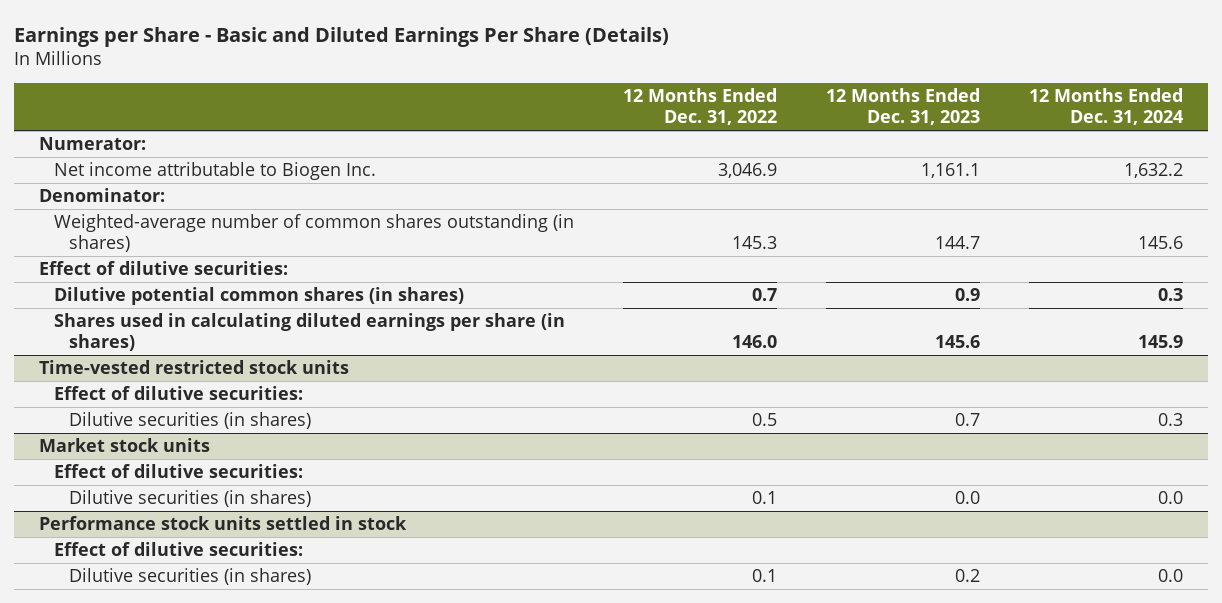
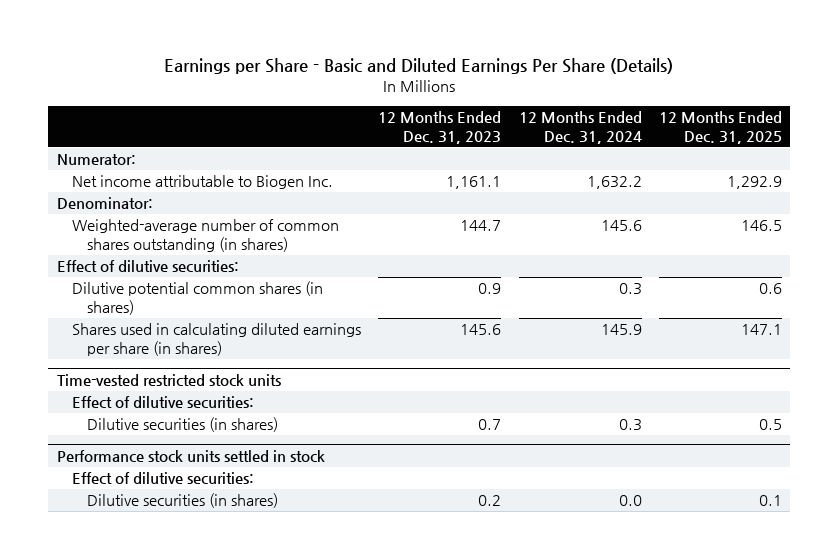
[623,88,778,126] 12 Months Ended Dec. 31, 2022 -> none
none -> [658,111,782,144] 12 Months Ended Dec. 31, 2025
[39,438,211,453] Market stock units -> none
[53,464,303,479] Effect of dilutive securities: -> none
[68,490,311,508] Dilutive securities (in shares) -> none

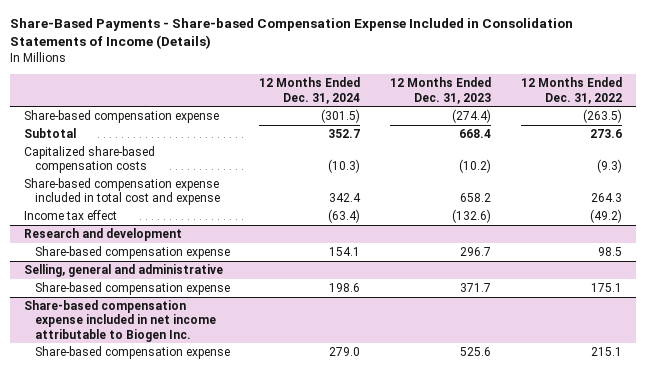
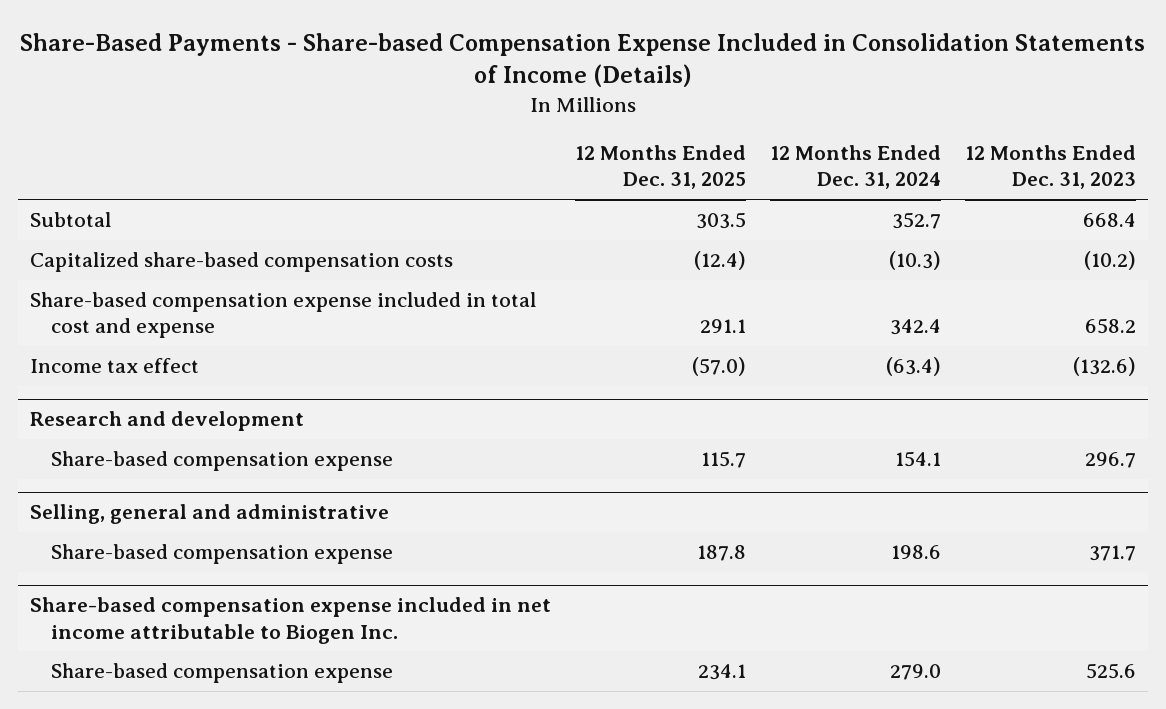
[520,77,622,104] 12 Months Ended Dec. 31, 2022 -> none
none -> [575,145,747,190] 12 Months Ended Dec. 31, 2025
[24,110,220,124] Share-based compensation expense -> none

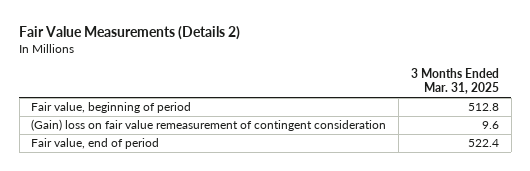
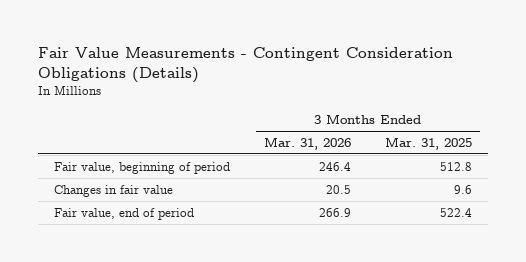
[19,26,241,41] Fair Value Measurements (Details 2) -> [37,46,453,83] Fair Value Measurements - Contingent Consideration Obligations (Details)
none -> [264,136,352,150] Mar. 31, 2026
[31,119,387,132] (Gain) loss on fair value remeasurement of contingent consideration -> [54,184,174,197] Changes in fair value

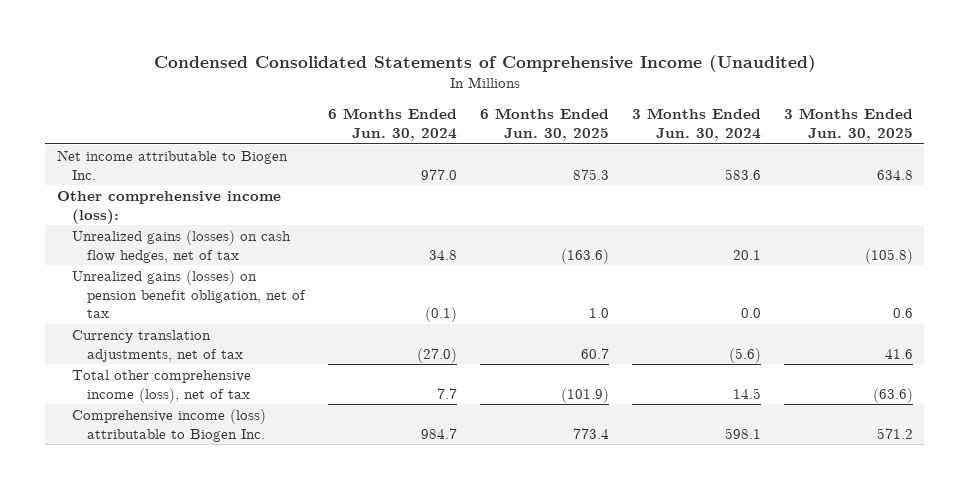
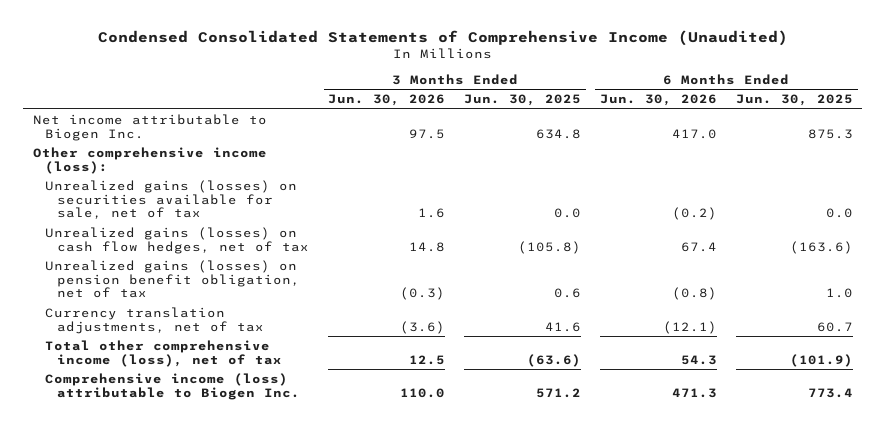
[328,108,458,141] 6 Months Ended Jun. 30, 2024 -> none
[631,108,761,141] 3 Months Ended Jun. 30, 2024 -> none
none -> [328,94,446,107] Jun. 30, 2026
none -> [599,94,717,107] Jun. 30, 2026
none -> [45,179,298,220] Unrealized gains (losses) on securities available for sale, net of tax

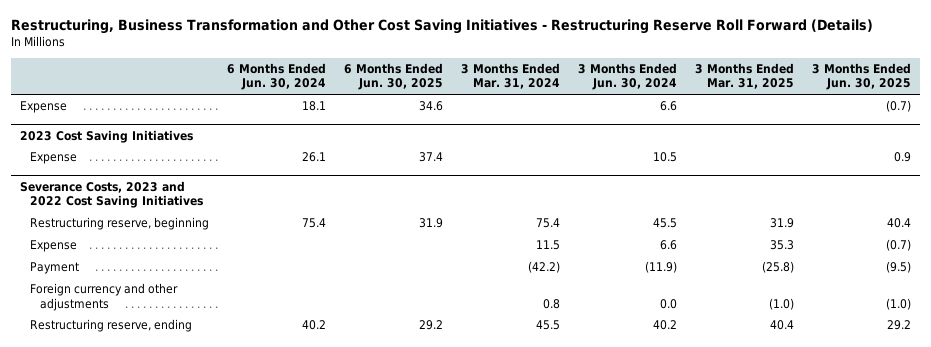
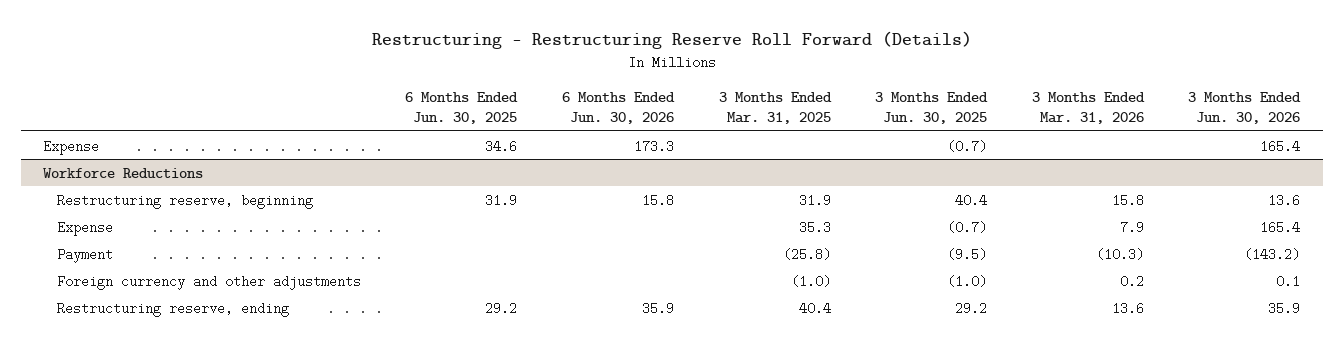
[10,18,873,34] Restructuring, Business Transformation and Other Cost Saving Initiatives - Restructuring Reserve Roll Forward (Details) -> [371,31,972,50] Restructuring - Restructuring Reserve Roll Forward (Details)
[226,63,326,91] 6 Months Ended Jun. 30, 2024 -> none
[461,63,561,90] 3 Months Ended Mar. 31, 2024 -> none
[578,63,678,91] 3 Months Ended Jun. 30, 2024 -> none
none -> [562,91,676,125] 6 Months Ended Jun. 30, 2026
none -> [1031,91,1145,125] 3 Months Ended Mar. 31, 2026
none -> [1188,91,1302,125] 3 Months Ended Jun. 30, 2026
[19,129,193,143] 2023 Cost Saving Initiatives -> none
[29,152,77,165] Expense -> none
[19,180,203,208] Severance Costs, 2023 and 2022 Cost Saving Initiatives -> none
none -> [42,167,203,178] Workforce Reductions

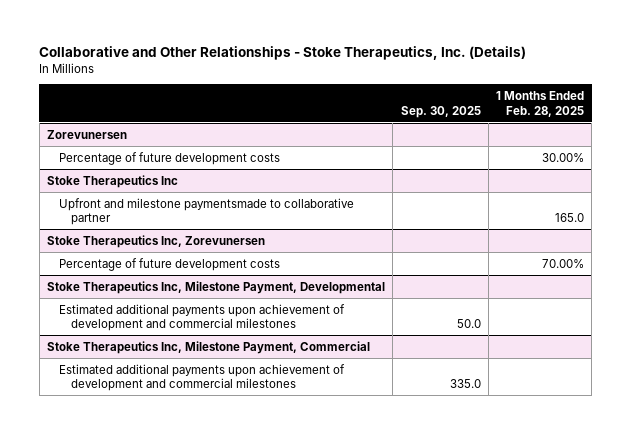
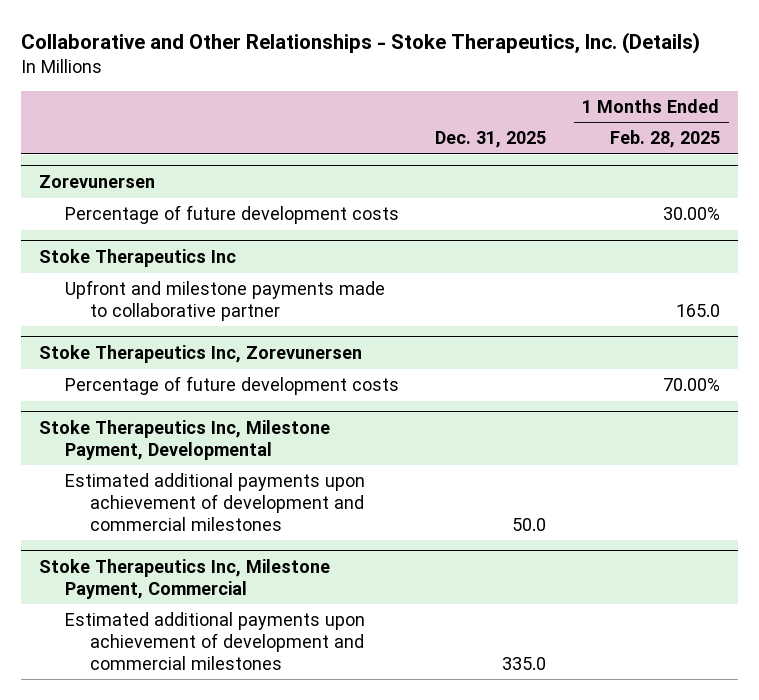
[400,105,481,118] Sep. 30, 2025 -> none
none -> [435,131,547,149] Dec. 31, 2025
[58,197,354,226] Upfront and milestone paymentsmade to collaborative partner -> [64,280,385,322] Upfront and milestone payments made to collaborative partner

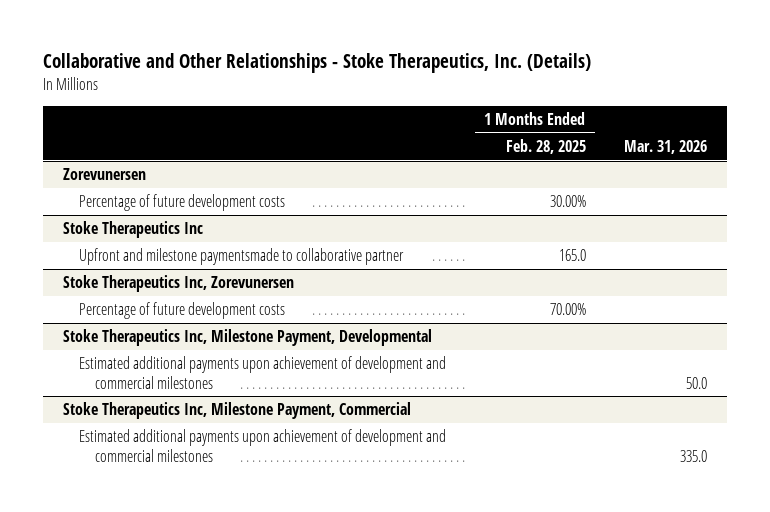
[435,131,547,149] Dec. 31, 2025 -> none
none -> [624,139,708,154] Mar. 31, 2026
[64,280,385,322] Upfront and milestone payments made to collaborative partner -> [78,248,404,266] Upfront and milestone paymentsmade to collaborative partner

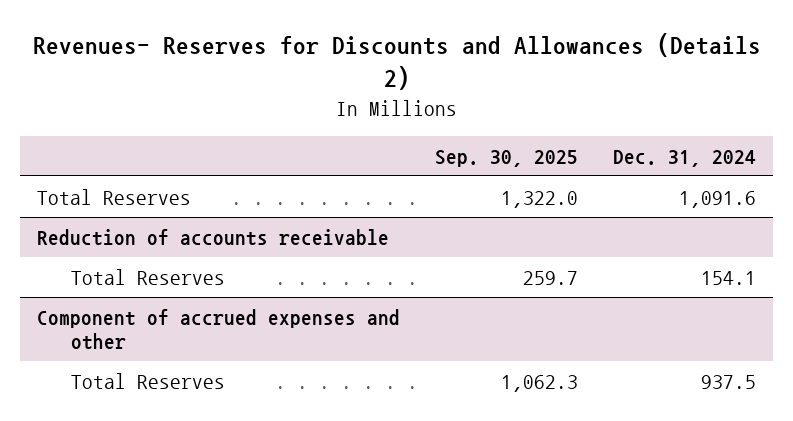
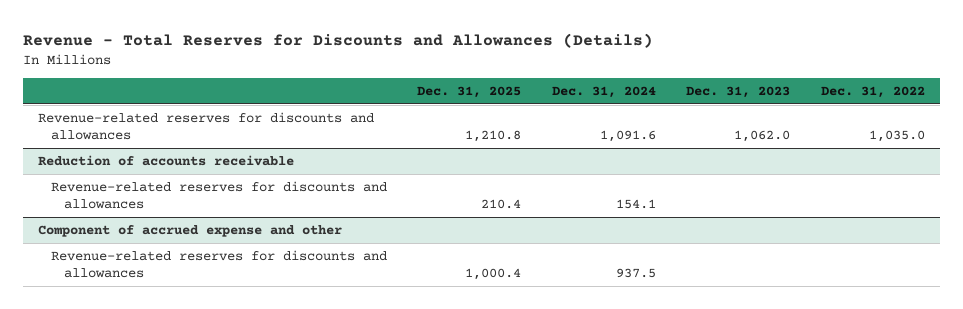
[32,33,761,90] Revenues- Reserves for Discounts and Allowances (Details 2) -> [22,32,653,48] Revenue - Total Reserves for Discounts and Allowances (Details)
[435,149,579,167] Sep. 30, 2025 -> none
none -> [417,86,522,99] Dec. 31, 2025
none -> [686,86,791,99] Dec. 31, 2023
none -> [820,86,925,99] Dec. 31, 2022
[37,188,192,205] Total Reserves -> [37,112,374,141] Revenue-related reserves for discounts and allowances
[71,268,226,285] Total Reserves -> [50,181,387,210] Revenue-related reserves for discounts and allowances
[37,308,401,351] Component of accrued expenses and other -> [37,225,342,238] Component of accrued expense and other
[71,372,226,389] Total Reserves -> [50,250,387,279] Revenue-related reserves for discounts and allowances

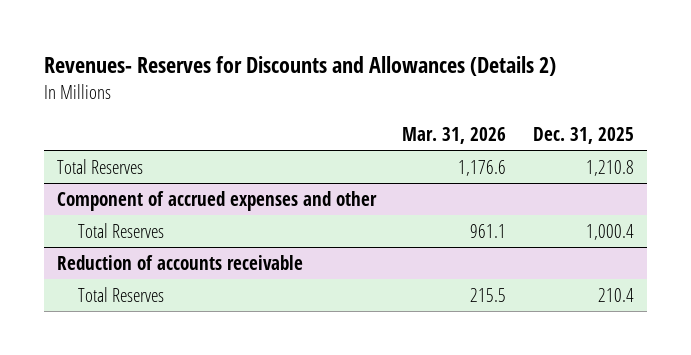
[22,32,653,48] Revenue - Total Reserves for Discounts and Allowances (Details) -> [43,56,556,77] Revenues- Reserves for Discounts and Allowances (Details 2)
[551,86,656,99] Dec. 31, 2024 -> none
[686,86,791,99] Dec. 31, 2023 -> none
[820,86,925,99] Dec. 31, 2022 -> none
none -> [402,127,507,145] Mar. 31, 2026
[37,112,374,141] Revenue-related reserves for discounts and allowances -> [56,158,143,174] Total Reserves
none -> [56,190,377,211] Component of accrued expenses and other
none -> [78,222,165,238] Total Reserves
[37,225,342,238] Component of accrued expense and other -> none
[50,250,387,279] Revenue-related reserves for discounts and allowances -> none
[50,181,387,210] Revenue-related reserves for discounts and allowances -> [78,286,165,302] Total Reserves

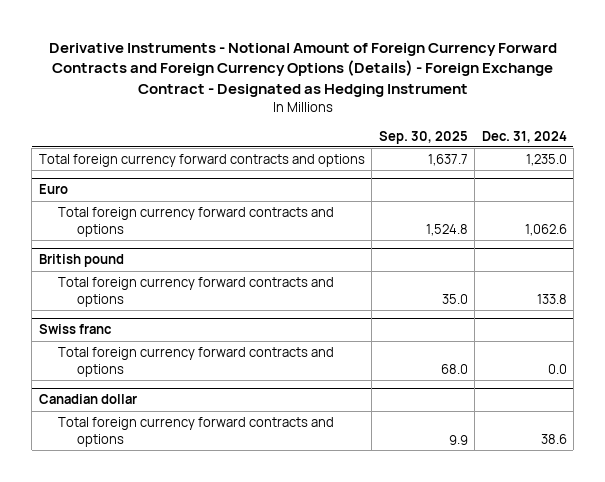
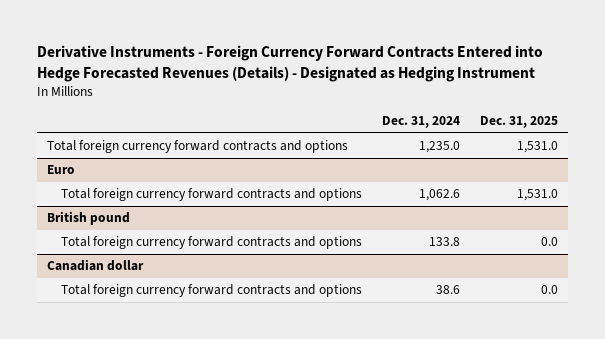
[48,42,557,97] Derivative Instruments - Notional Amount of Foreign Currency Forward Contracts and Foreign Currency Options (Details) - Foreign Exchange Contract - Designated as Hedging Instrument -> [36,45,543,83] Derivative Instruments - Foreign Currency Forward Contracts Entered into Hedge Forecasted Revenues (Details) - Designated as Hedging Instrument
[378,130,468,144] Sep. 30, 2025 -> none
none -> [479,116,558,129] Dec. 31, 2025
[38,324,112,335] Swiss franc -> none
[57,346,334,377] Total foreign currency forward contracts and options -> none

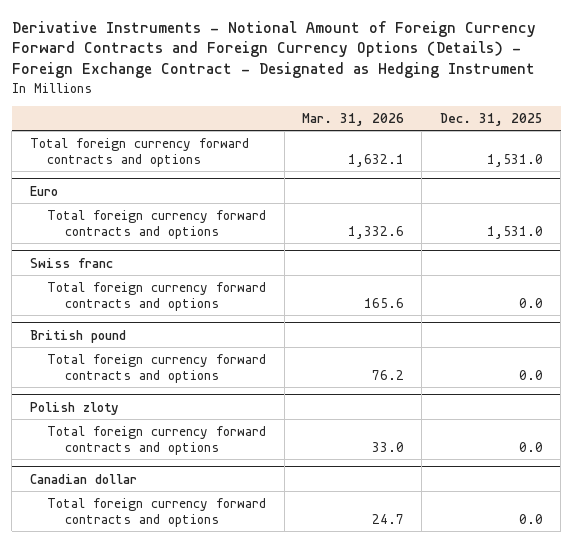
[36,45,543,83] Derivative Instruments - Foreign Currency Forward Contracts Entered into Hedge Forecasted Revenues (Details) - Designated as Hedging Instrument -> [11,20,536,79] Derivative Instruments - Notional Amount of Foreign Currency Forward Contracts and Foreign Currency Options (Details) - Foreign Exchange Contract - Designated as Hedging Instrument
[382,116,461,129] Dec. 31, 2024 -> none
none -> [301,112,404,126] Mar. 31, 2026
none -> [29,257,113,268] Swiss franc
none -> [47,281,267,311] Total foreign currency forward contracts and options
none -> [29,401,119,415] Polish zloty
none -> [47,425,267,455] Total foreign currency forward contracts and options

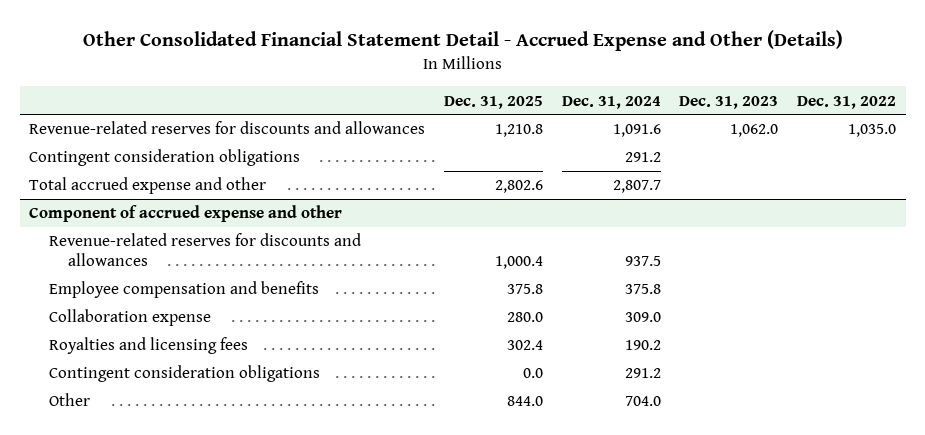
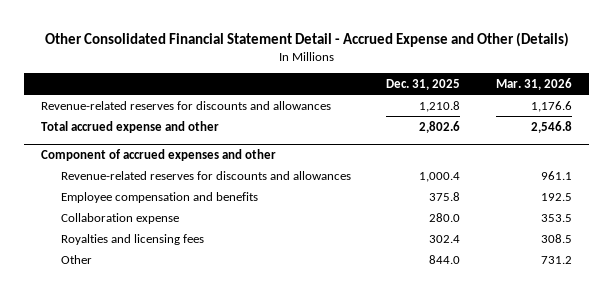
[561,95,661,109] Dec. 31, 2024 -> none
[679,95,779,109] Dec. 31, 2023 -> none
[797,95,897,109] Dec. 31, 2022 -> none
none -> [495,77,572,90] Mar. 31, 2026
[29,149,301,167] Contingent consideration obligations -> none
[29,205,343,223] Component of accrued expense and other -> [41,149,277,162] Component of accrued expenses and other
[48,365,320,383] Contingent consideration obligations -> none

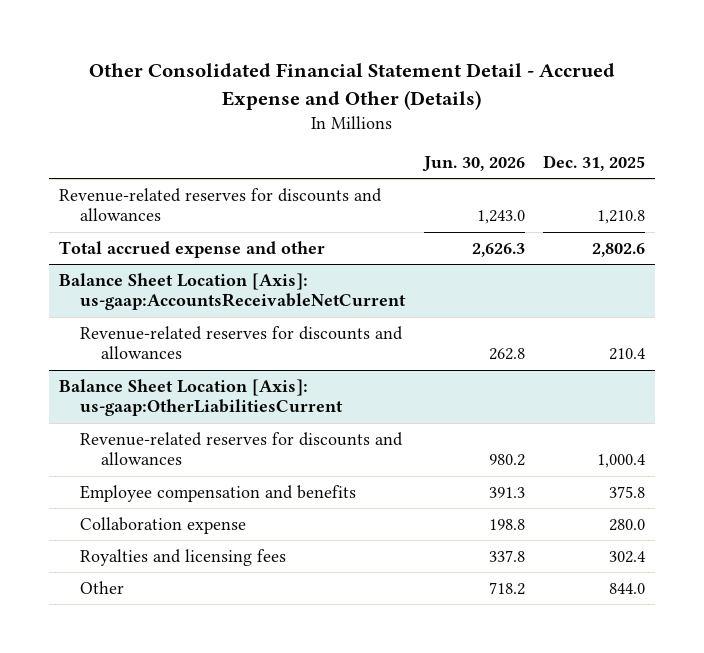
[495,77,572,90] Mar. 31, 2026 -> none
none -> [421,156,525,173] Jun. 30, 2026
[41,149,277,162] Component of accrued expenses and other -> none
none -> [58,272,407,311] Balance Sheet Location [Axis]: us-gaap:AccountsReceivableNetCurrent
none -> [80,325,404,360] Revenue-related reserves for discounts and allowances
none -> [58,378,344,417] Balance Sheet Location [Axis]: us-gaap:OtherLiabilitiesCurrent

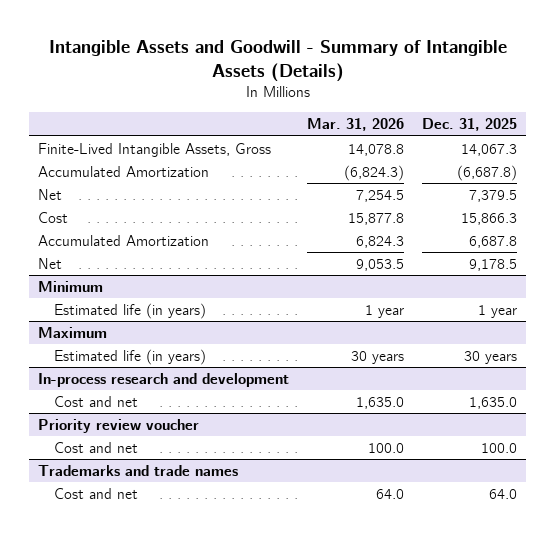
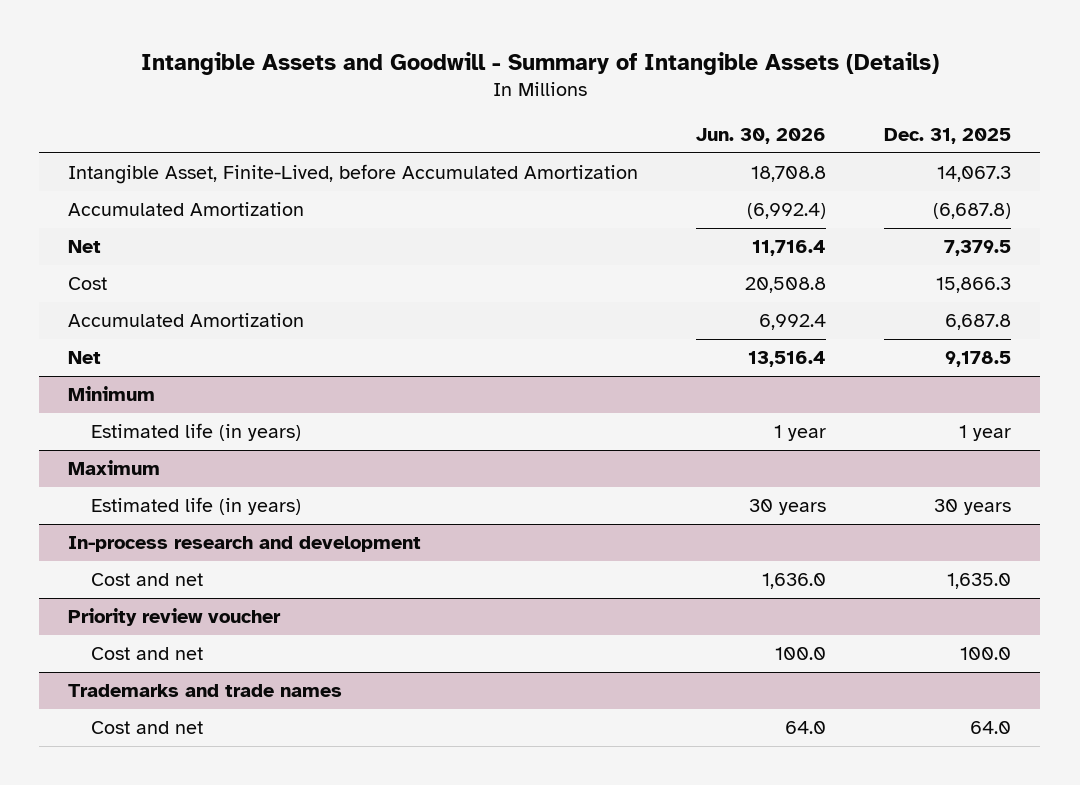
[307,118,405,132] Mar. 31, 2026 -> none
none -> [696,127,827,144] Jun. 30, 2026
[38,142,272,157] Finite-Lived Intangible Assets, Gross -> [68,164,639,185] Intangible Asset, Finite-Lived, before Accumulated Amortization

